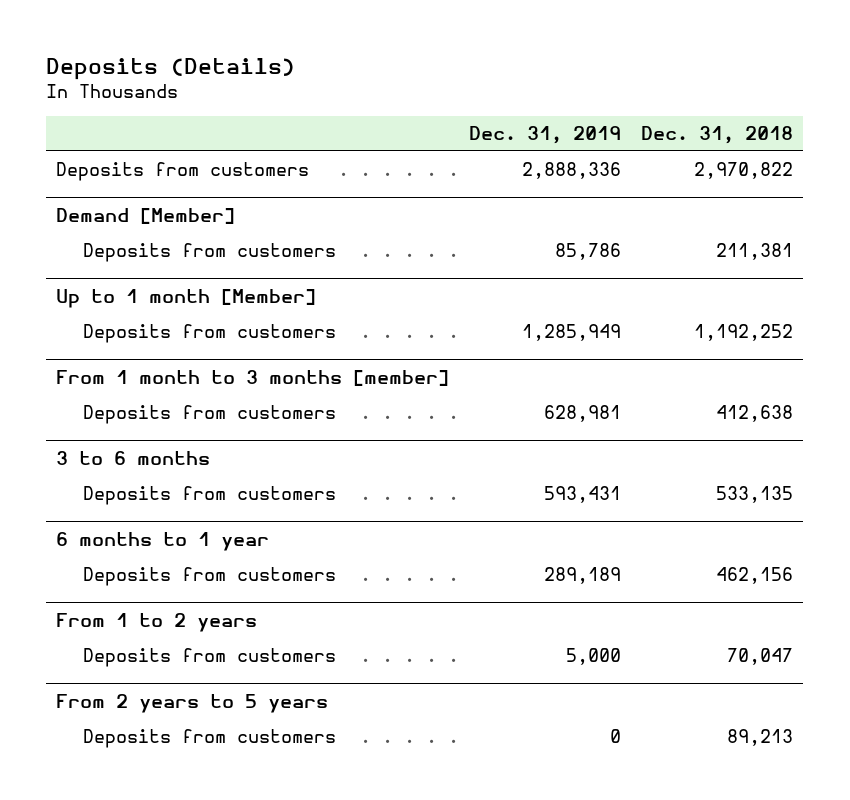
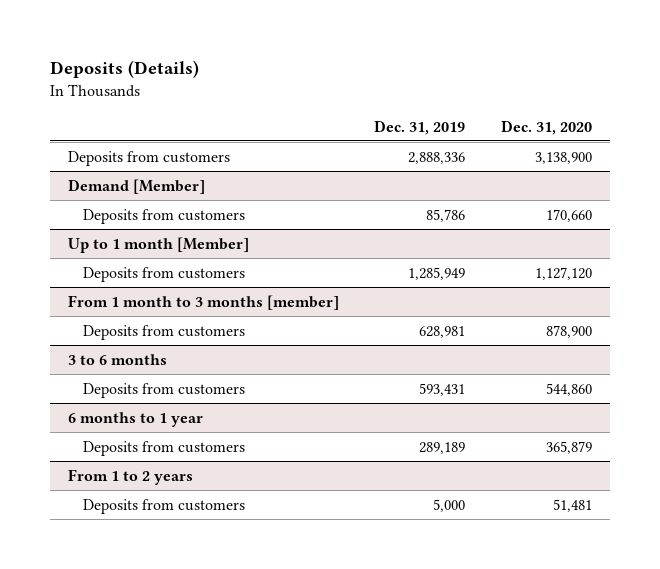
[641,126,794,145] Dec. 31, 2018 -> none
none -> [501,119,593,135] Dec. 31, 2020
[56,693,329,713] From 2 years to 5 years -> none
[82,729,336,749] Deposits from customers -> none

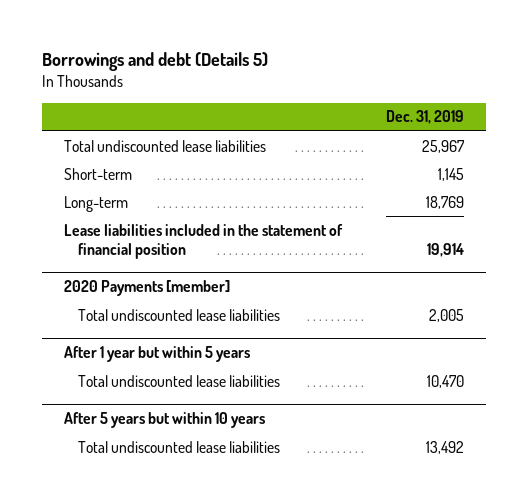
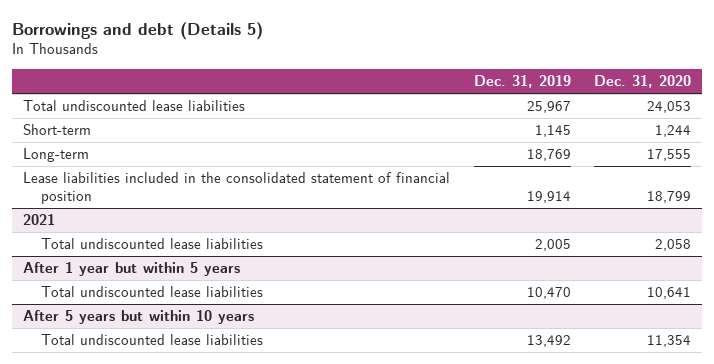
none -> [593,75,691,89] Dec. 31, 2020
[63,223,343,260] Lease liabilities included in the statement of financial position -> [23,172,451,205] Lease liabilities included in the consolidated statement of financial position
[63,280,230,297] 2020 Payments [member] -> [23,214,56,226] 2021

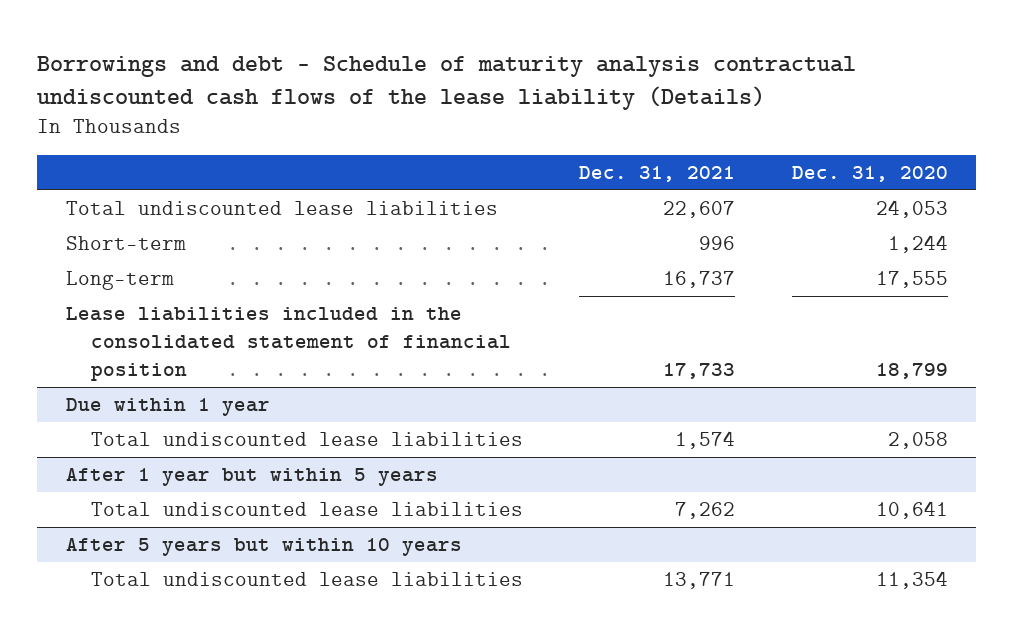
[11,21,263,40] Borrowings and debt (Details 5) -> [37,55,857,111] Borrowings and debt - Schedule of maturity analysis contractual undiscounted cash flows of the lease liability (Details)
[473,75,571,89] Dec. 31, 2019 -> none
none -> [579,165,736,182] Dec. 31, 2021
[23,214,56,226] 2021 -> [65,397,270,416] Due within 1 year

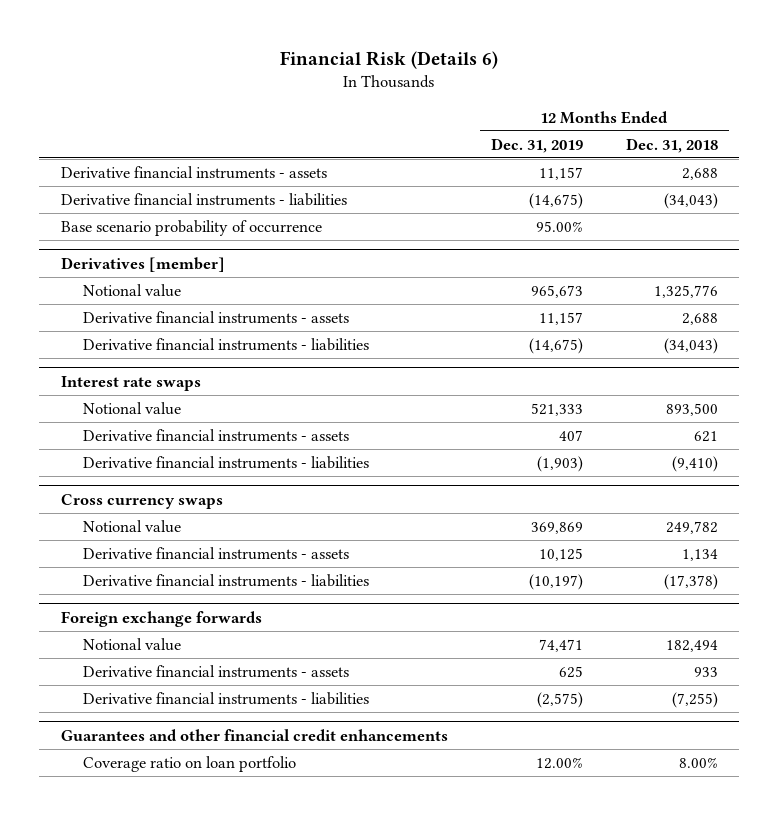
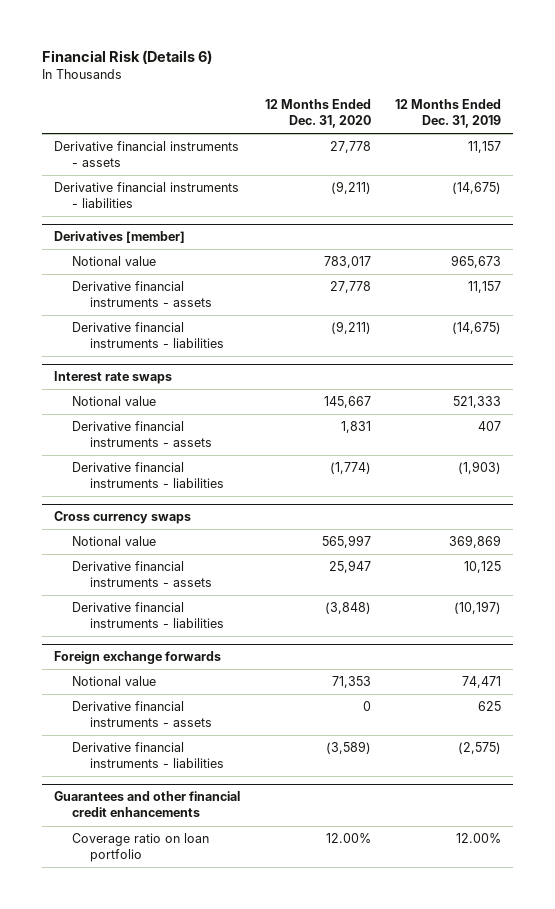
[625,137,718,153] Dec. 31, 2018 -> none
none -> [264,98,371,129] 12 Months Ended Dec. 31, 2020
[60,219,322,236] Base scenario probability of occurrence -> none

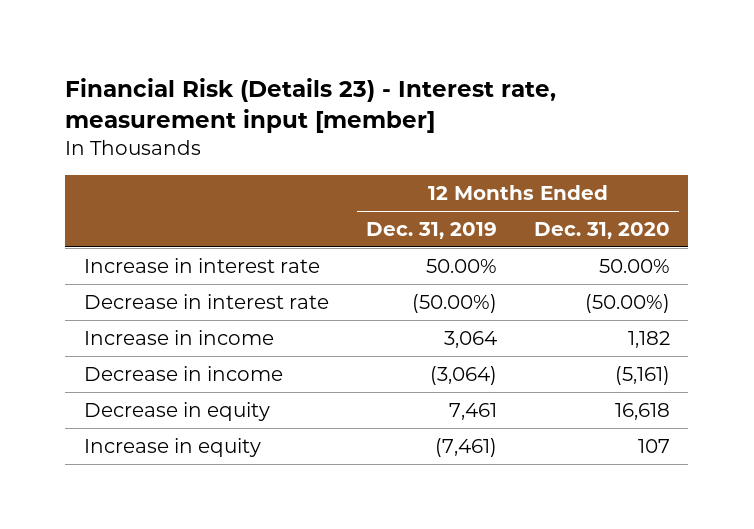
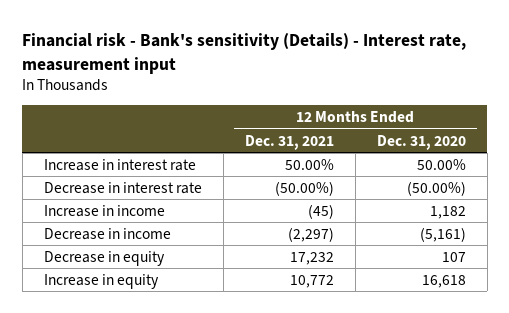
[65,77,557,134] Financial Risk (Details 23) - Interest rate, measurement input [member] -> [22,32,467,74] Financial risk - Bank's sensitivity (Details) - Interest rate, measurement input
[365,221,497,239] Dec. 31, 2019 -> none
none -> [244,134,334,150] Dec. 31, 2021
[614,402,670,420] 16,618 -> [441,251,466,262] 107
[637,438,670,453] 107 -> [421,274,466,288] 16,618

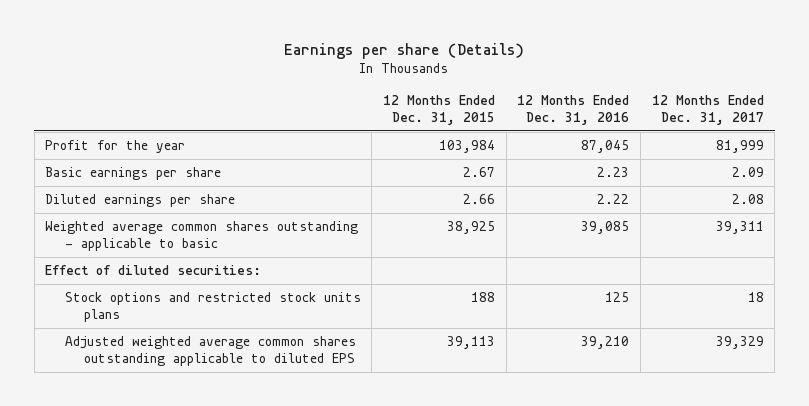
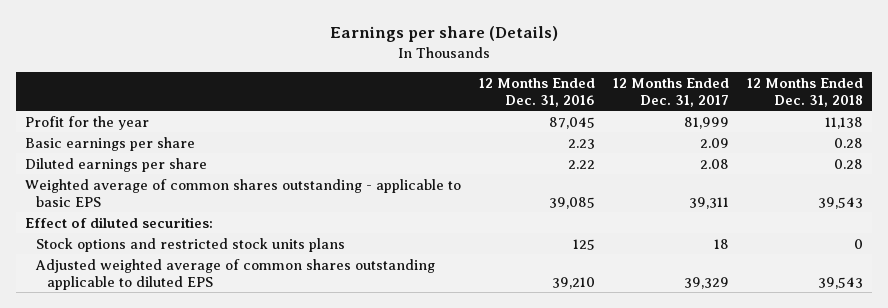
[382,94,495,125] 12 Months Ended Dec. 31, 2015 -> none
none -> [746,77,863,107] 12 Months Ended Dec. 31, 2018
[45,221,359,252] Weighted average common shares outstanding - applicable to basic -> [25,178,462,207] Weighted average of common shares outstanding - applicable to basic EPS
[64,336,356,367] Adjusted weighted average common shares outstanding applicable to diluted EPS -> [34,258,435,290] Adjusted weighted average of common shares outstanding applicable to diluted EPS

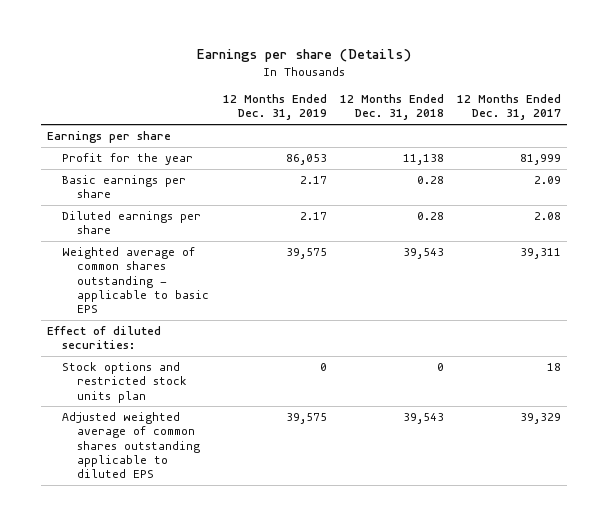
[479,77,596,107] 12 Months Ended Dec. 31, 2016 -> none
none -> [222,93,327,121] 12 Months Ended Dec. 31, 2019
none -> [47,131,172,144] Earnings per share
[35,237,345,252] Stock options and restricted stock units plans -> [62,362,188,403] Stock options and restricted stock units plan

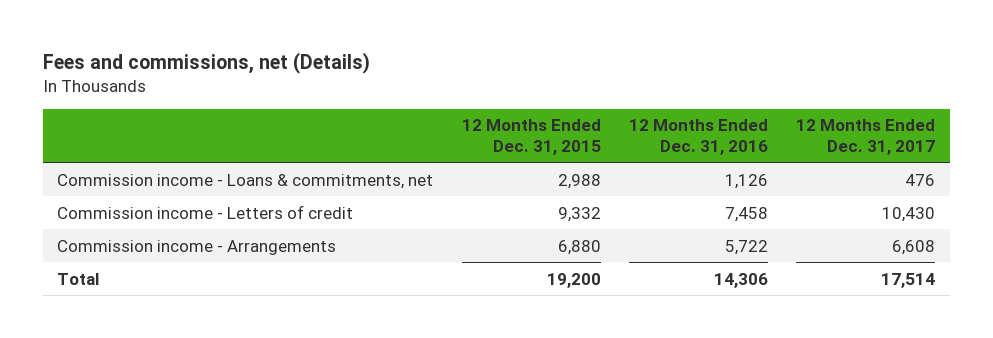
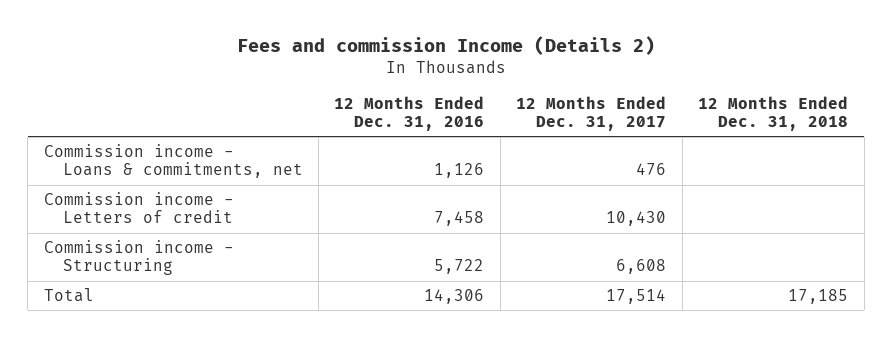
[43,52,371,75] Fees and commissions, net (Details) -> [236,36,655,56] Fees and commission Income (Details 2)
[461,119,601,155] 12 Months Ended Dec. 31, 2015 -> none
none -> [698,95,849,132] 12 Months Ended Dec. 31, 2018
[57,239,337,255] Commission income - Arrangements -> [43,240,234,276] Commission income - Structuring

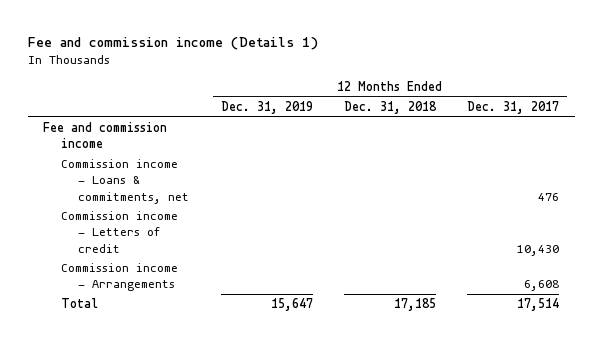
[236,36,655,56] Fees and commission Income (Details 2) -> [27,36,318,50] Fee and commission income (Details 1)
[334,95,485,132] 12 Months Ended Dec. 31, 2016 -> none
none -> [220,100,313,114] Dec. 31, 2019
none -> [43,122,168,149] Fee and commission income
[43,240,234,276] Commission income - Structuring -> [60,263,178,292] Commission income - Arrangements

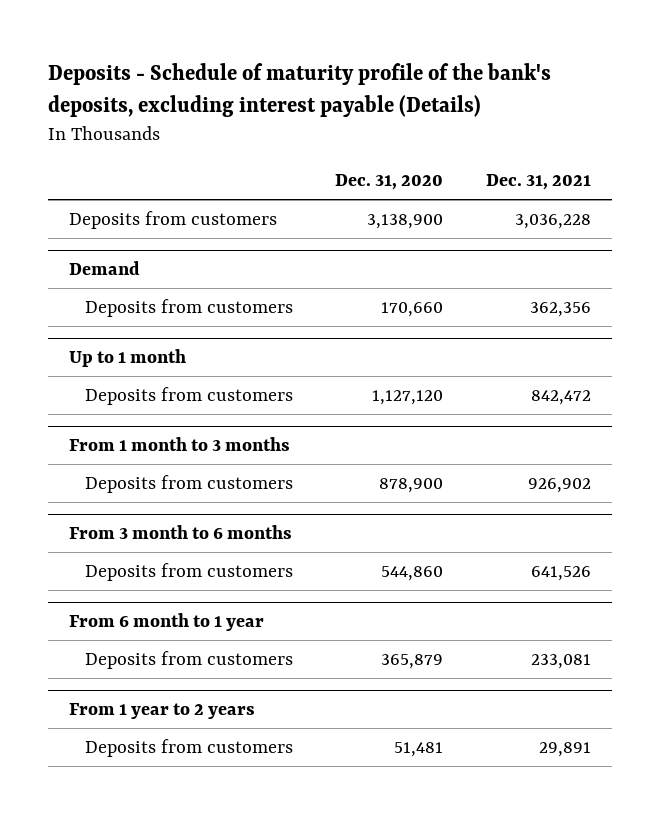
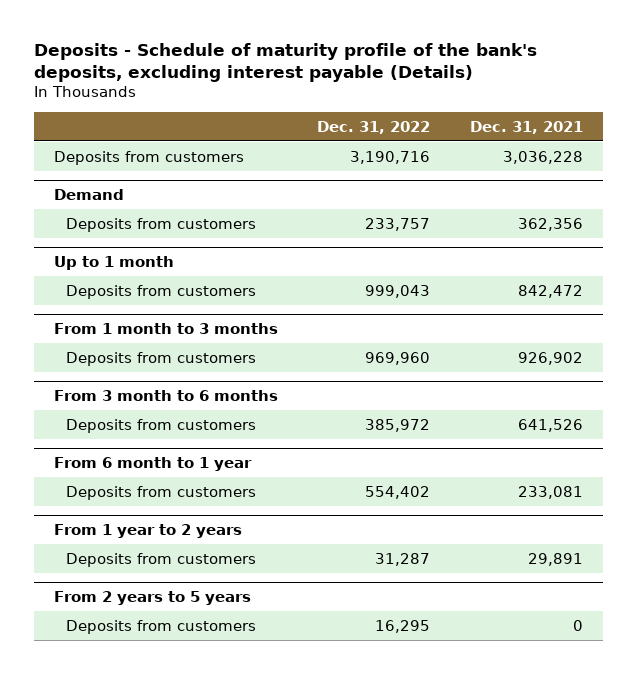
[335,174,444,191] Dec. 31, 2020 -> none
none -> [317,120,431,134] Dec. 31, 2022
none -> [53,591,251,606] From 2 years to 5 years
none -> [65,619,256,634] Deposits from customers

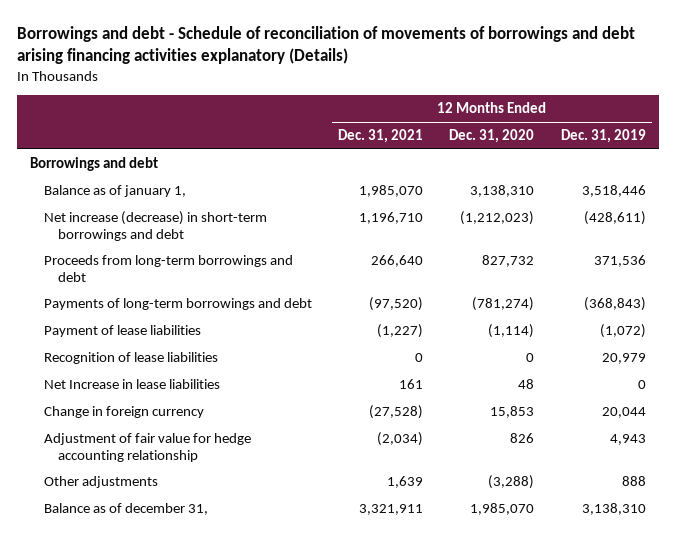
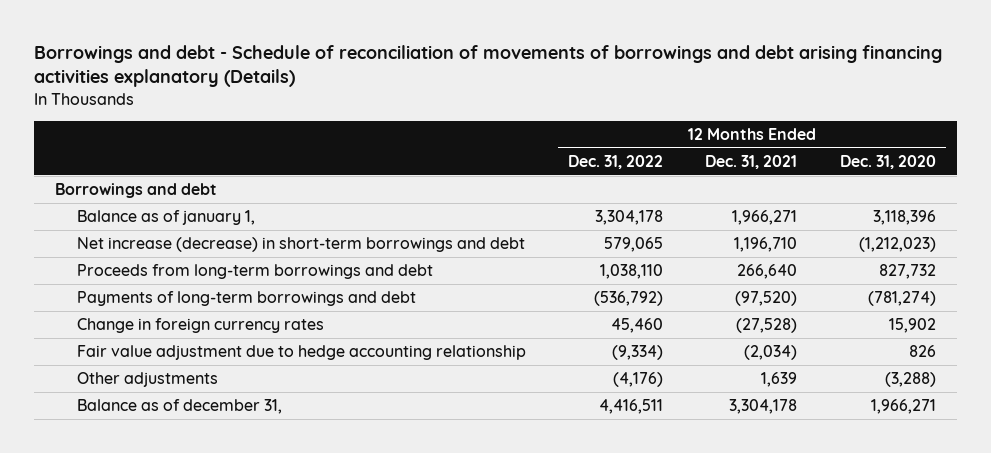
[560,129,646,144] Dec. 31, 2019 -> none
none -> [568,154,664,169] Dec. 31, 2022
[359,185,424,198] 1,985,070 -> [732,210,798,226] 1,966,271
[470,185,535,198] 3,138,310 -> [872,210,936,226] 3,118,396
[43,325,201,338] Payment of lease liabilities -> none
[43,352,218,365] Recognition of lease liabilities -> none
[43,379,220,390] Net Increase in lease liabilities -> none
[43,406,204,419] Change in foreign currency -> [76,318,324,334] Change in foreign currency rates
[490,406,535,419] 15,853 -> [888,318,936,334] 15,902
[43,433,251,462] Adjustment of fair value for hedge accounting relationship -> [76,345,526,361] Fair value adjustment due to hedge accounting relationship
[359,504,424,516] 3,321,911 -> [729,399,798,415] 3,304,178
[470,503,535,516] 1,985,070 -> [870,399,936,415] 1,966,271

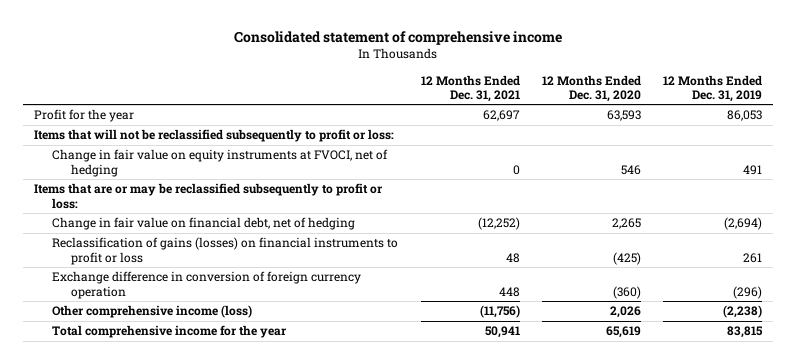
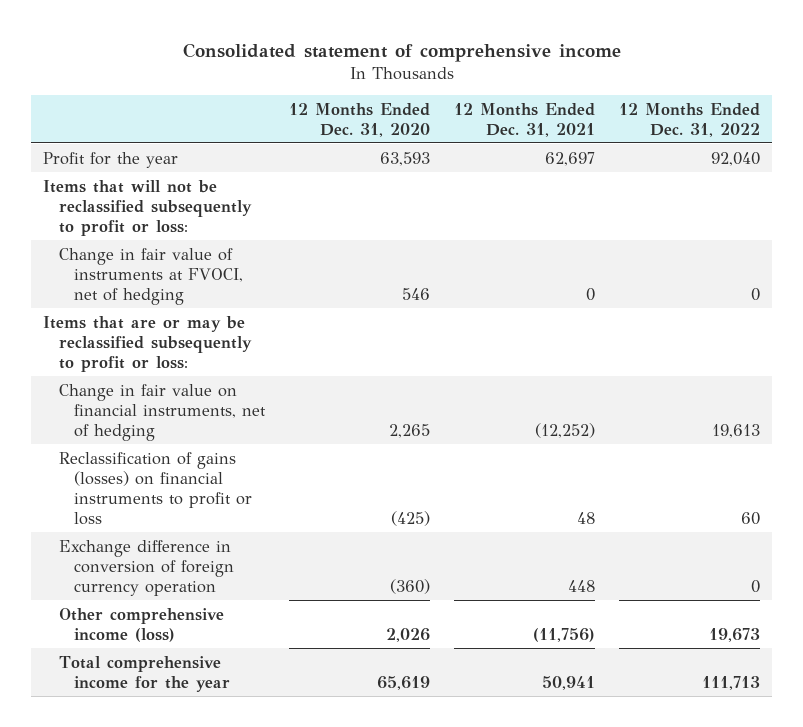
[663,74,763,102] 12 Months Ended Dec. 31, 2019 -> none
none -> [618,102,760,137] 12 Months Ended Dec. 31, 2022
[52,149,389,177] Change in fair value on equity instruments at FVOCI, net of hedging -> [58,247,244,305] Change in fair value of instruments at FVOCI, net of hedging
[52,217,356,231] Change in fair value on financial debt, net of hedging -> [58,383,267,441] Change in fair value on financial instruments, net of hedging

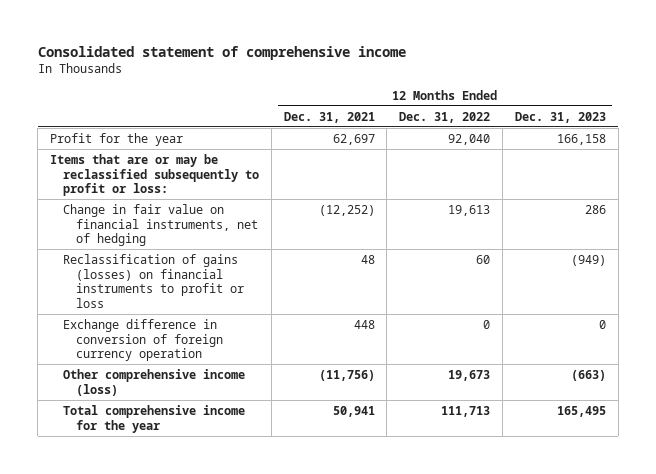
[289,102,431,137] 12 Months Ended Dec. 31, 2020 -> none
none -> [514,111,606,123] Dec. 31, 2023
[43,179,252,236] Items that will not be reclassified subsequently to profit or loss: -> none
[58,247,244,305] Change in fair value of instruments at FVOCI, net of hedging -> none

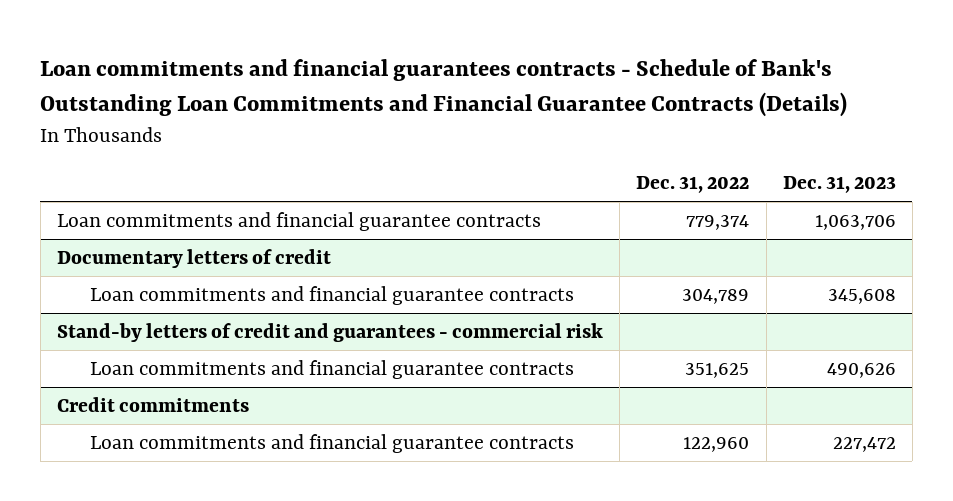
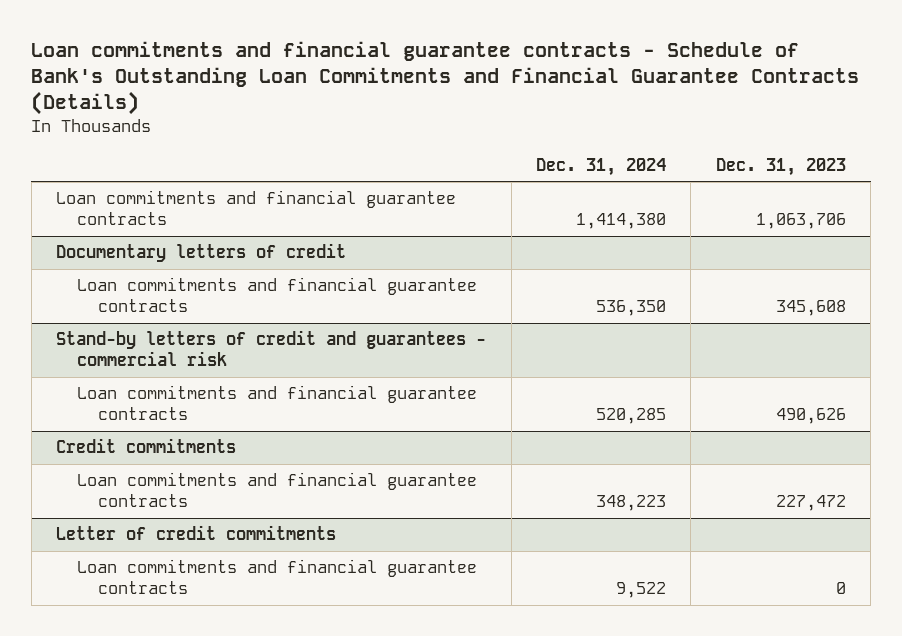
[40,58,848,118] Loan commitments and financial guarantees contracts - Schedule of Bank's Outstanding Loan Commitments and Financial Guarantee Contracts (Details) -> [31,41,860,116] Loan commitments and financial guarantee contracts - Schedule of Bank's Outstanding Loan Commitments and Financial Guarantee Contracts (Details)
[636,176,750,194] Dec. 31, 2022 -> none
none -> [536,157,667,176] Dec. 31, 2024
none -> [56,525,337,541] Letter of credit commitments
none -> [77,559,478,595] Loan commitments and financial guarantee contracts

